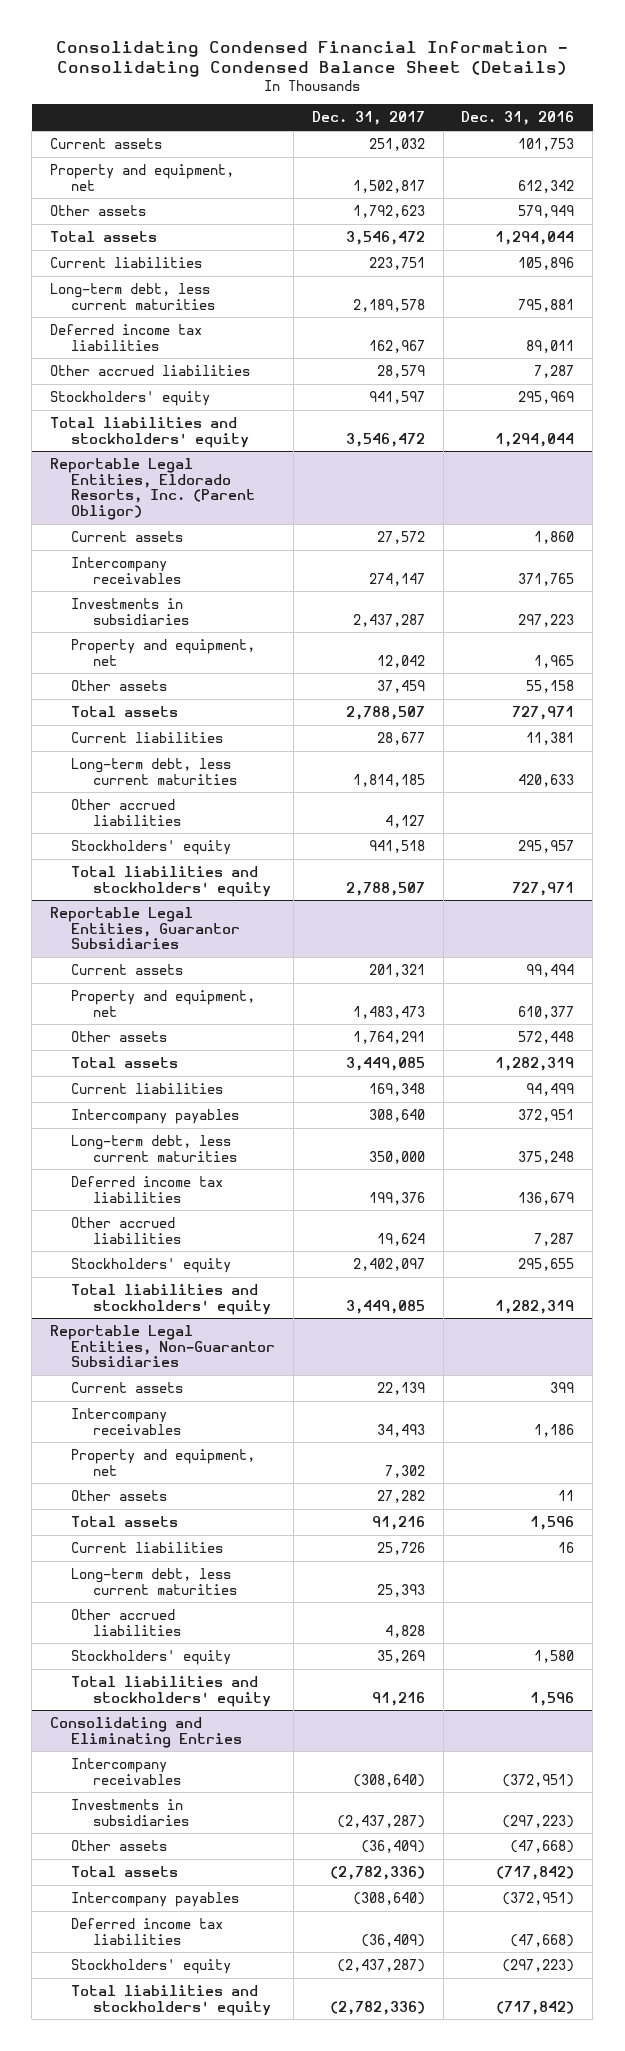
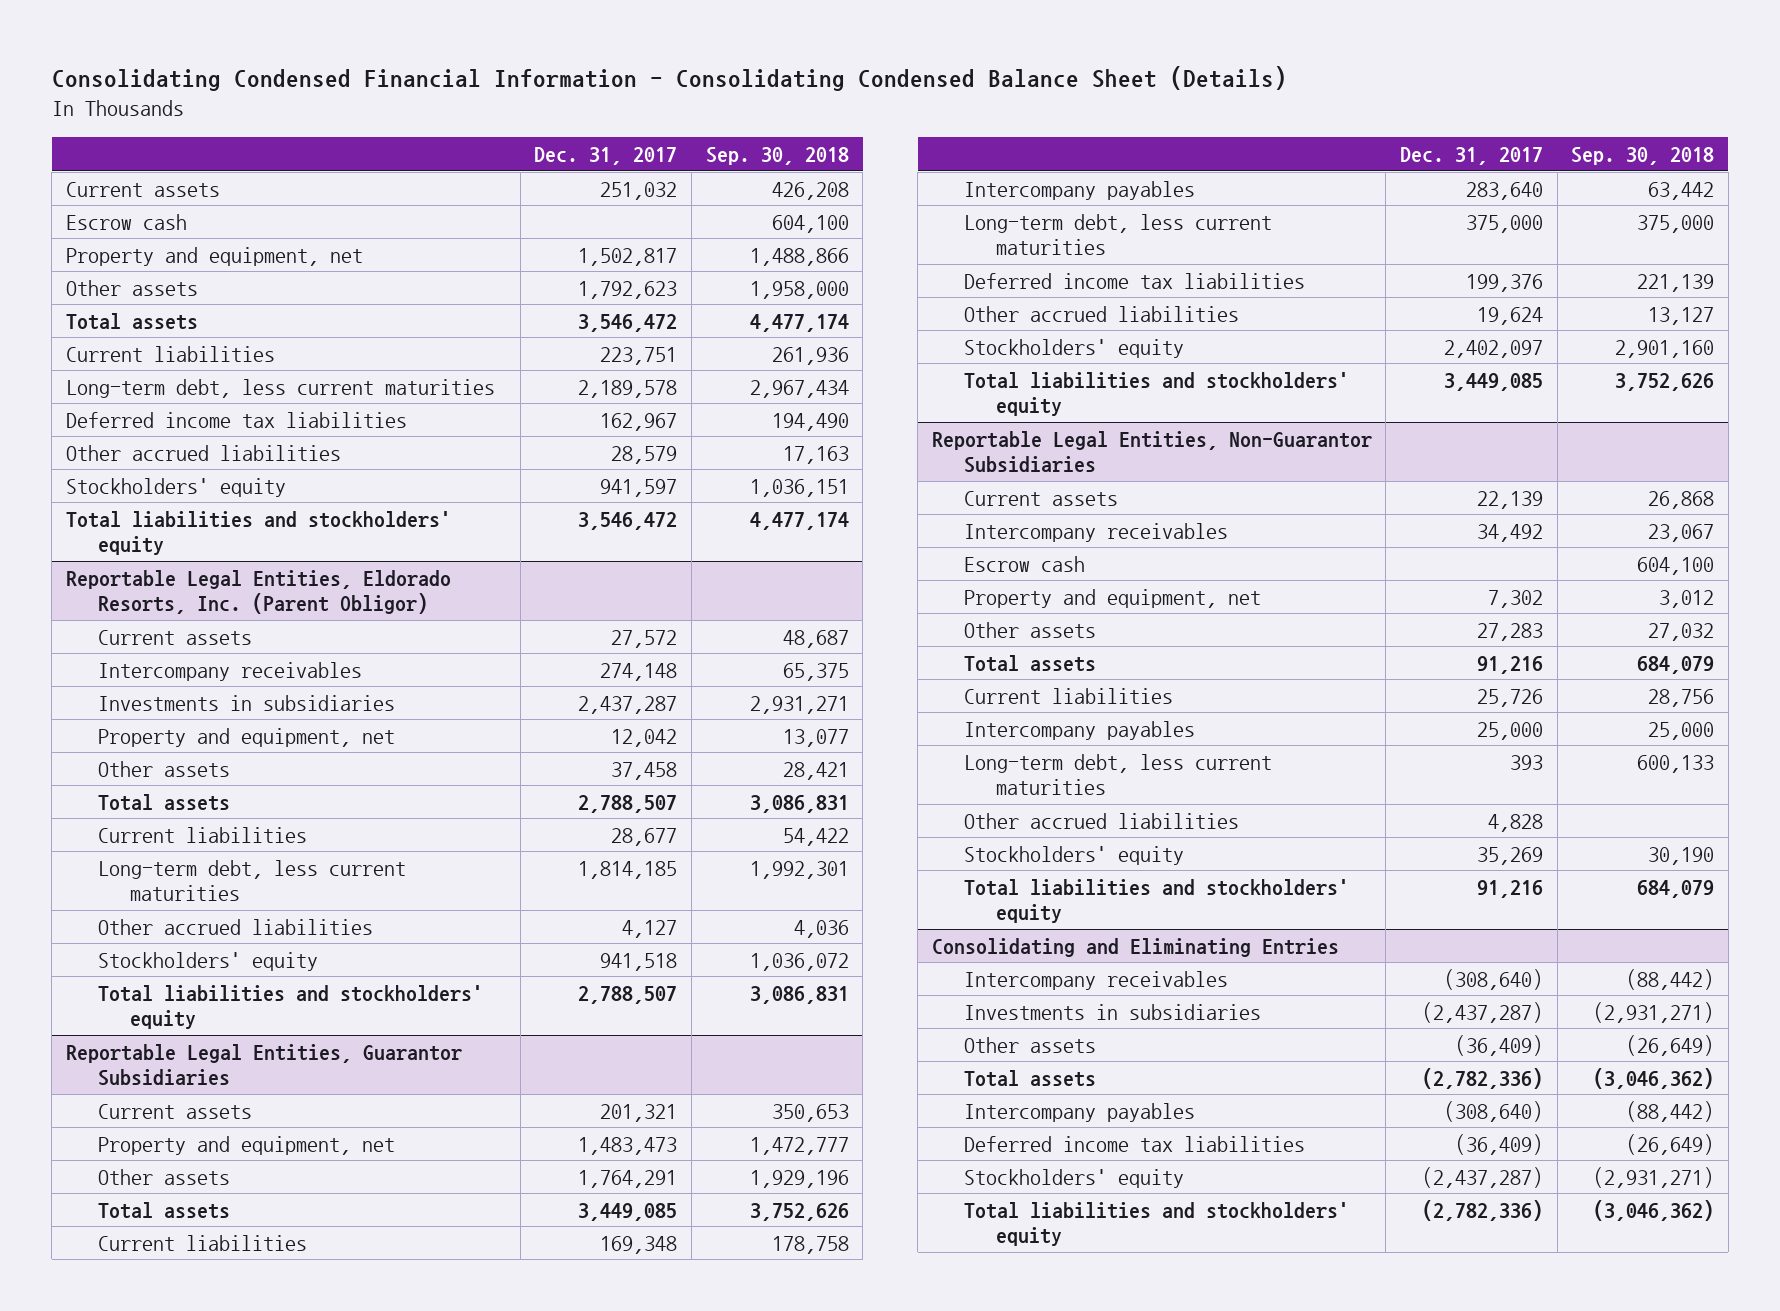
[461,111,575,126] Dec. 31, 2016 -> none
none -> [705,147,849,166] Sep. 30, 2018
none -> [66,213,188,230] Escrow cash
[368,572,425,586] 274,147 -> [600,662,678,681] 274,148
[376,679,425,693] 37,459 -> [611,761,678,780] 37,458
[368,1108,425,1122] 308,640 -> [1466,181,1544,200] 283,640
[368,1150,425,1164] 350,000 -> [1466,214,1544,233] 375,000
[376,1423,425,1437] 34,493 -> [1477,523,1544,542] 34,492
none -> [963,555,1085,572] Escrow cash
[376,1489,425,1503] 27,282 -> [1477,622,1544,641] 27,283
none -> [963,720,1195,740] Intercompany payables
[376,1583,425,1597] 25,393 -> [1510,754,1544,770] 393

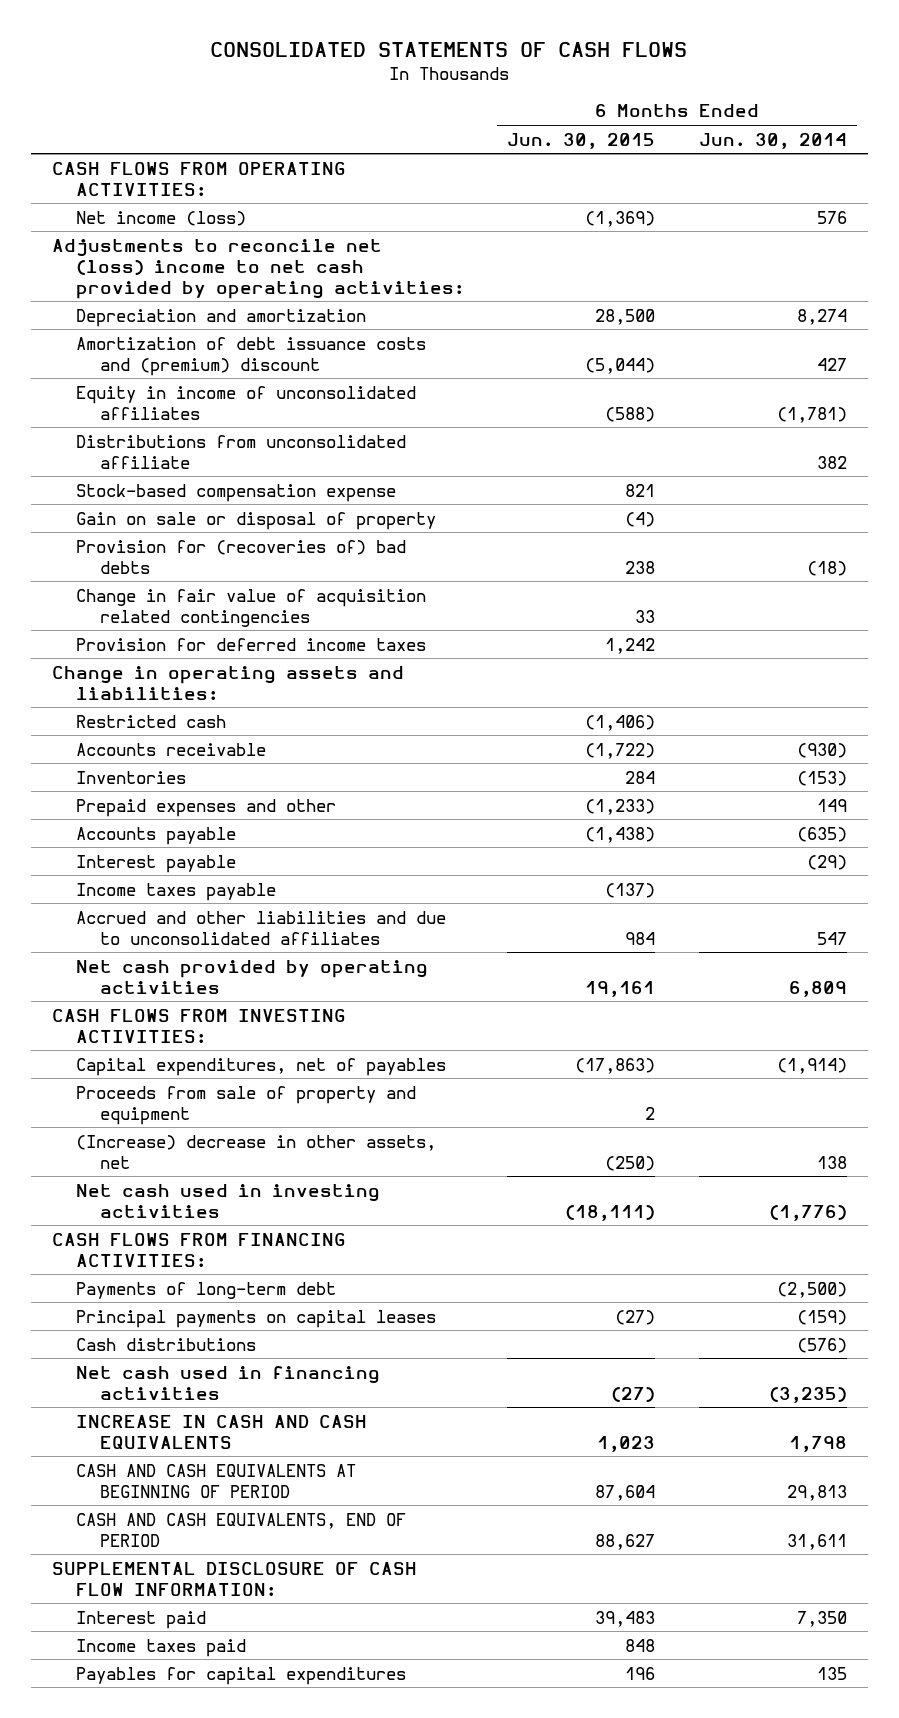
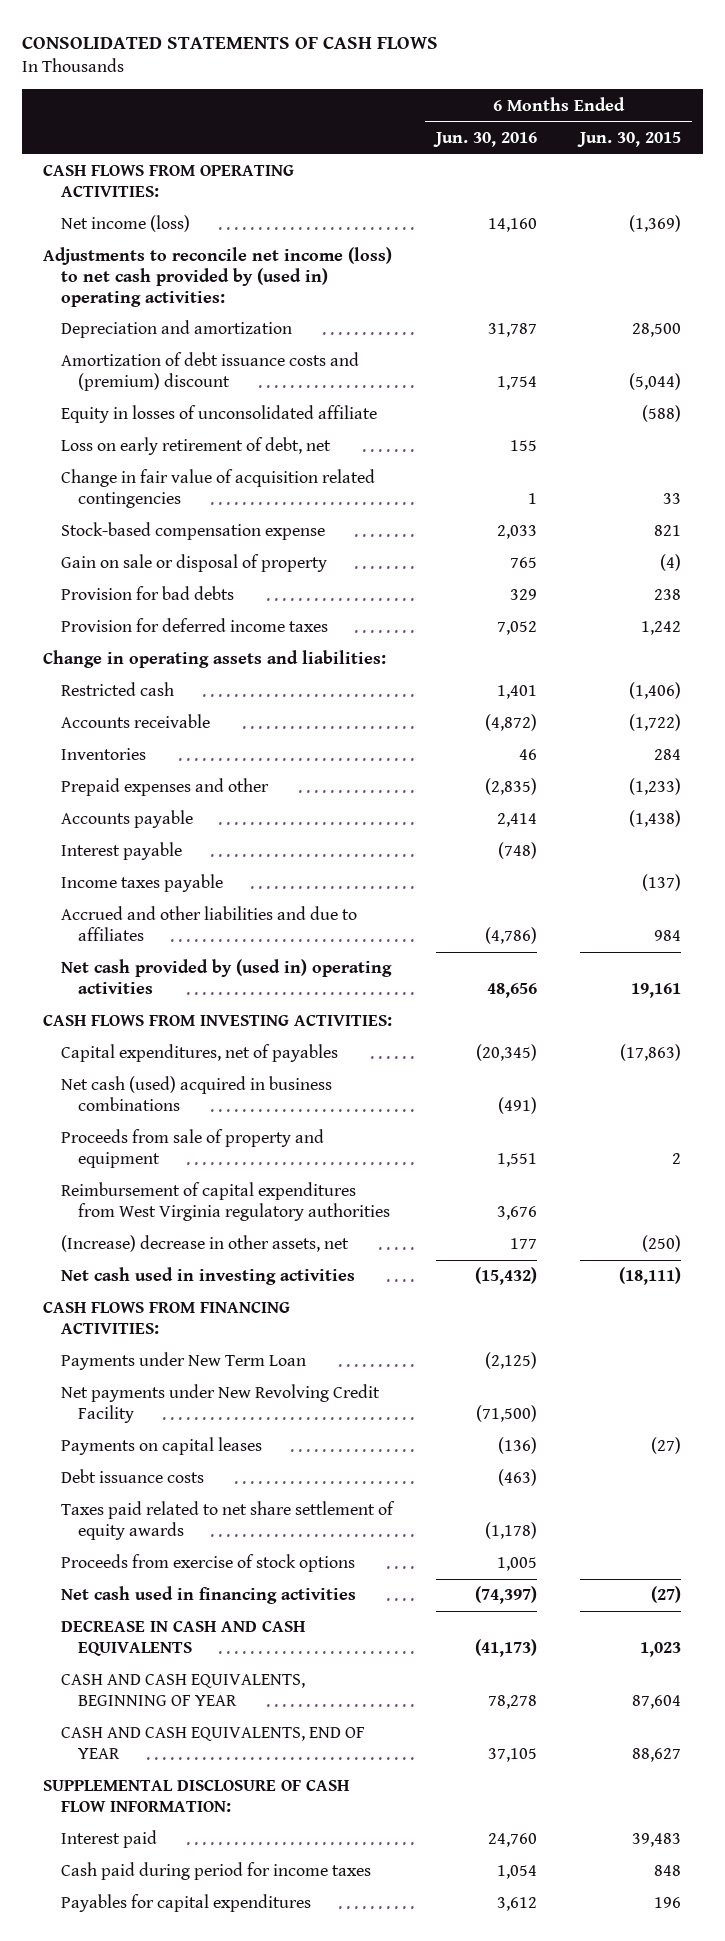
[698,132,847,149] Jun. 30, 2014 -> none
none -> [432,132,537,148] Jun. 30, 2016
[52,238,465,299] Adjustments to reconcile net (loss) income to net cash provided by operating activities: -> [43,247,393,307] Adjustments to reconcile net income (loss) to net cash provided by (used in) operating activities:
[76,434,407,469] Distributions from unconsolidated affiliate -> none
[76,385,417,420] Equity in income of unconsolidated affiliates -> [60,405,377,424] Equity in losses of unconsolidated affiliate
none -> [60,437,331,456] Loss on early retirement of debt, net
[76,588,427,627] Change in fair value of acquisition related contingencies -> [60,469,375,509] Change in fair value of acquisition related contingencies
[76,539,407,574] Provision for (recoveries of) bad debts -> [60,586,234,601] Provision for bad debts
[76,910,447,945] Accrued and other liabilities and due to unconsolidated affiliates -> [60,906,357,942] Accrued and other liabilities and due to affiliates
[76,959,429,994] Net cash provided by operating activities -> [60,959,392,995] Net cash provided by (used in) operating activities
none -> [60,1076,332,1112] Net cash (used) acquired in business combinations
none -> [60,1182,391,1222] Reimbursement of capital expenditures from West Virginia regulatory authorities
[76,1281,337,1299] Payments of long-term debt -> none
[76,1337,257,1351] Cash distributions -> none
none -> [60,1352,306,1371] Payments under New Term Loan
none -> [60,1384,380,1424] Net payments under New Revolving Credit Facility
[76,1309,437,1328] Principal payments on capital leases -> [60,1437,262,1456] Payments on capital leases
none -> [60,1469,204,1484] Debt issuance costs
none -> [60,1501,395,1541] Taxes paid related to net share settlement of equity awards
none -> [60,1554,355,1573] Proceeds from exercise of stock options
[76,1414,368,1449] INCREASE IN CASH AND CASH EQUIVALENTS -> [60,1621,305,1657] DECREASE IN CASH AND CASH EQUIVALENTS
[76,1463,357,1498] CASH AND CASH EQUIVALENTS AT BEGINNING OF PERIOD -> [60,1674,305,1707] CASH AND CASH EQUIVALENTS, BEGINNING OF YEAR
[76,1512,407,1547] CASH AND CASH EQUIVALENTS, END OF PERIOD -> [60,1727,365,1760] CASH AND CASH EQUIVALENTS, END OF YEAR
[76,1638,247,1657] Income taxes paid -> [60,1862,371,1881] Cash paid during period for income taxes

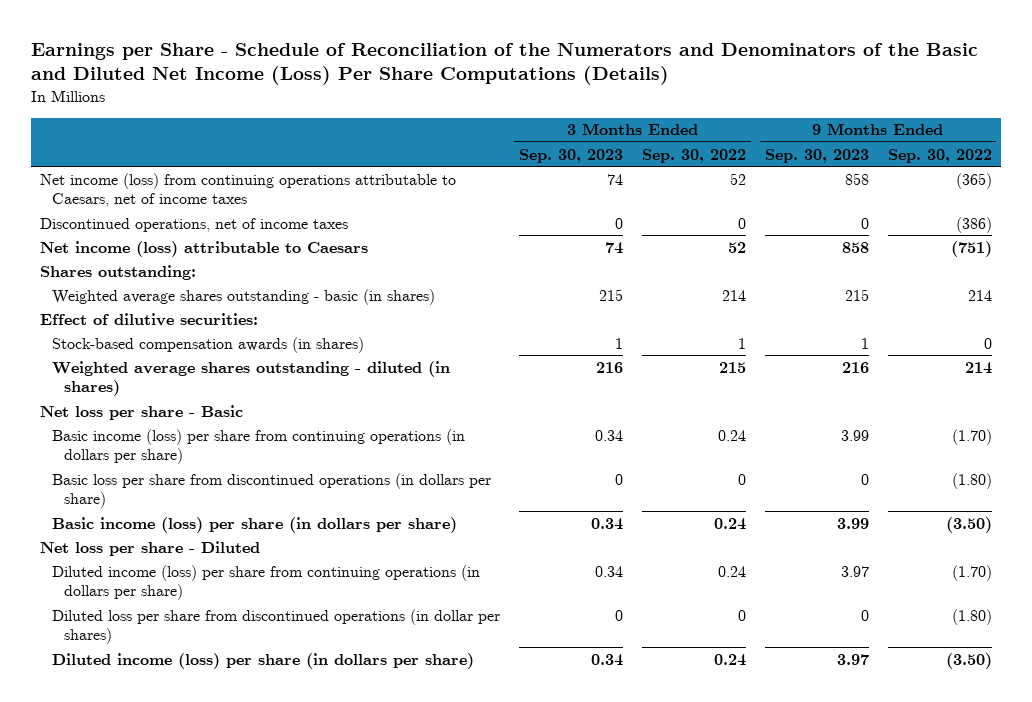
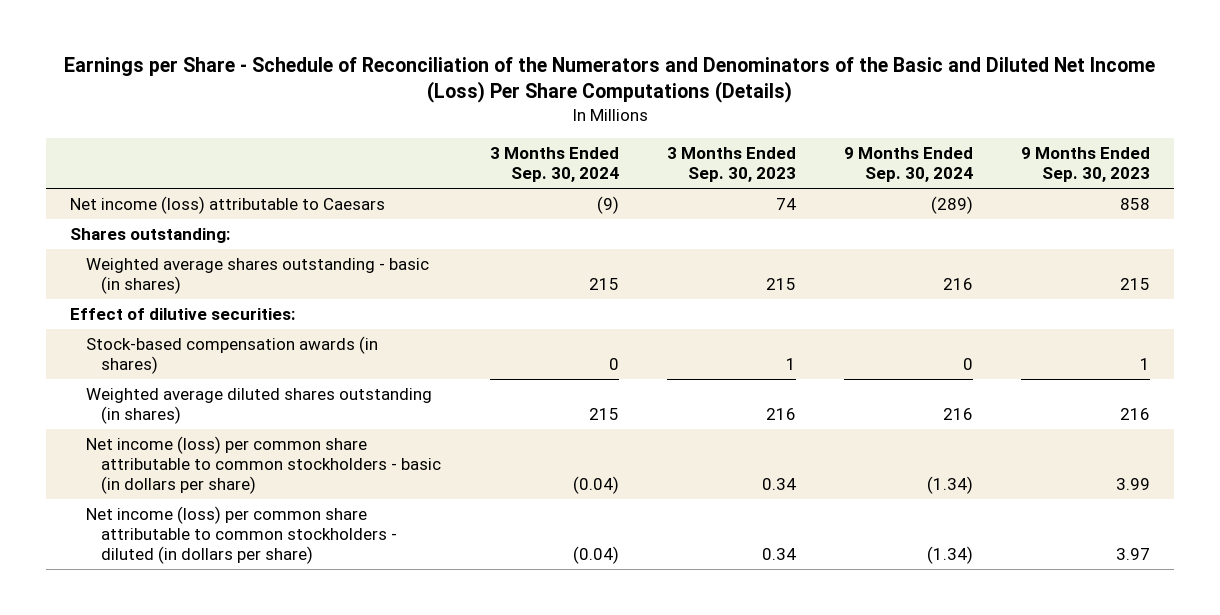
[641,148,746,163] Sep. 30, 2022 -> none
[887,148,992,163] Sep. 30, 2022 -> none
none -> [489,147,619,183] 3 Months Ended Sep. 30, 2024
none -> [843,147,973,183] 9 Months Ended Sep. 30, 2024
[40,172,457,208] Net income (loss) from continuing operations attributable to Caesars, net of income taxes -> none
[40,217,349,232] Discontinued operations, net of income taxes -> none
[40,404,244,420] Net loss per share - Basic -> none
[52,428,466,465] Basic income (loss) per share from continuing operations (in dollars per share) -> none
[52,472,492,509] Basic loss per share from discontinued operations (in dollars per share) -> none
[40,540,261,556] Net loss per share - Diluted -> none
[52,564,481,601] Diluted income (loss) per share from continuing operations (in dollars per share) -> none
[52,608,501,645] Diluted loss per share from discontinued operations (in dollar per shares) -> none
[52,360,451,397] Weighted average shares outstanding - diluted (in shares) -> [85,387,432,424] Weighted average diluted shares outstanding (in shares)
[52,516,458,533] Basic income (loss) per share (in dollars per share) -> [85,435,442,495] Net income (loss) per common share attributable to common stockholders - basic (in dollars per share)
[52,652,475,669] Diluted income (loss) per share (in dollars per share) -> [85,505,398,565] Net income (loss) per common share attributable to common stockholders - diluted (in dollars per share)

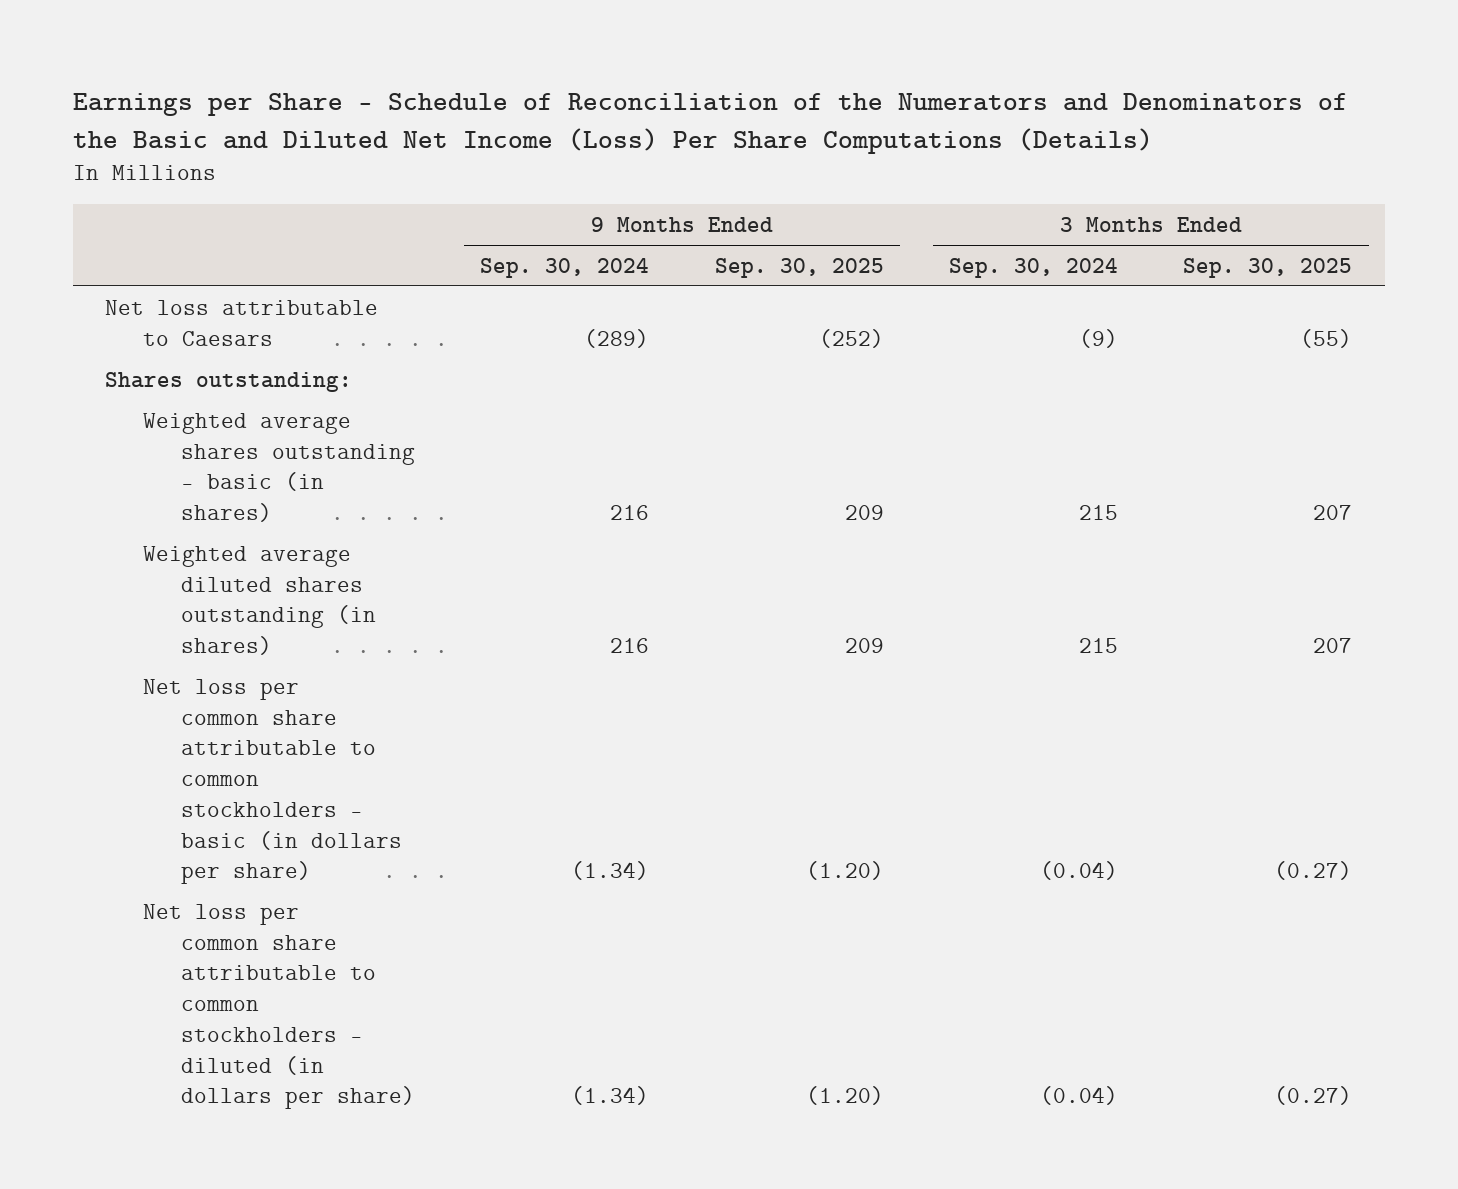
[666,147,796,183] 3 Months Ended Sep. 30, 2023 -> none
[1020,147,1150,183] 9 Months Ended Sep. 30, 2023 -> none
none -> [714,257,884,278] Sep. 30, 2025
none -> [1183,257,1353,278] Sep. 30, 2025
[69,195,385,214] Net income (loss) attributable to Caesars -> [105,299,379,346] Net loss attributable to Caesars
[69,307,295,320] Effect of dilutive securities: -> none
[85,335,378,374] Stock-based compensation awards (in shares) -> none
[85,435,442,495] Net income (loss) per common share attributable to common stockholders - basic (in dollars per share) -> [143,678,403,885] Net loss per common share attributable to common stockholders - basic (in dollars per share)
[85,505,398,565] Net income (loss) per common share attributable to common stockholders - diluted (in dollars per share) -> [143,903,416,1110] Net loss per common share attributable to common stockholders - diluted (in dollars per share)

